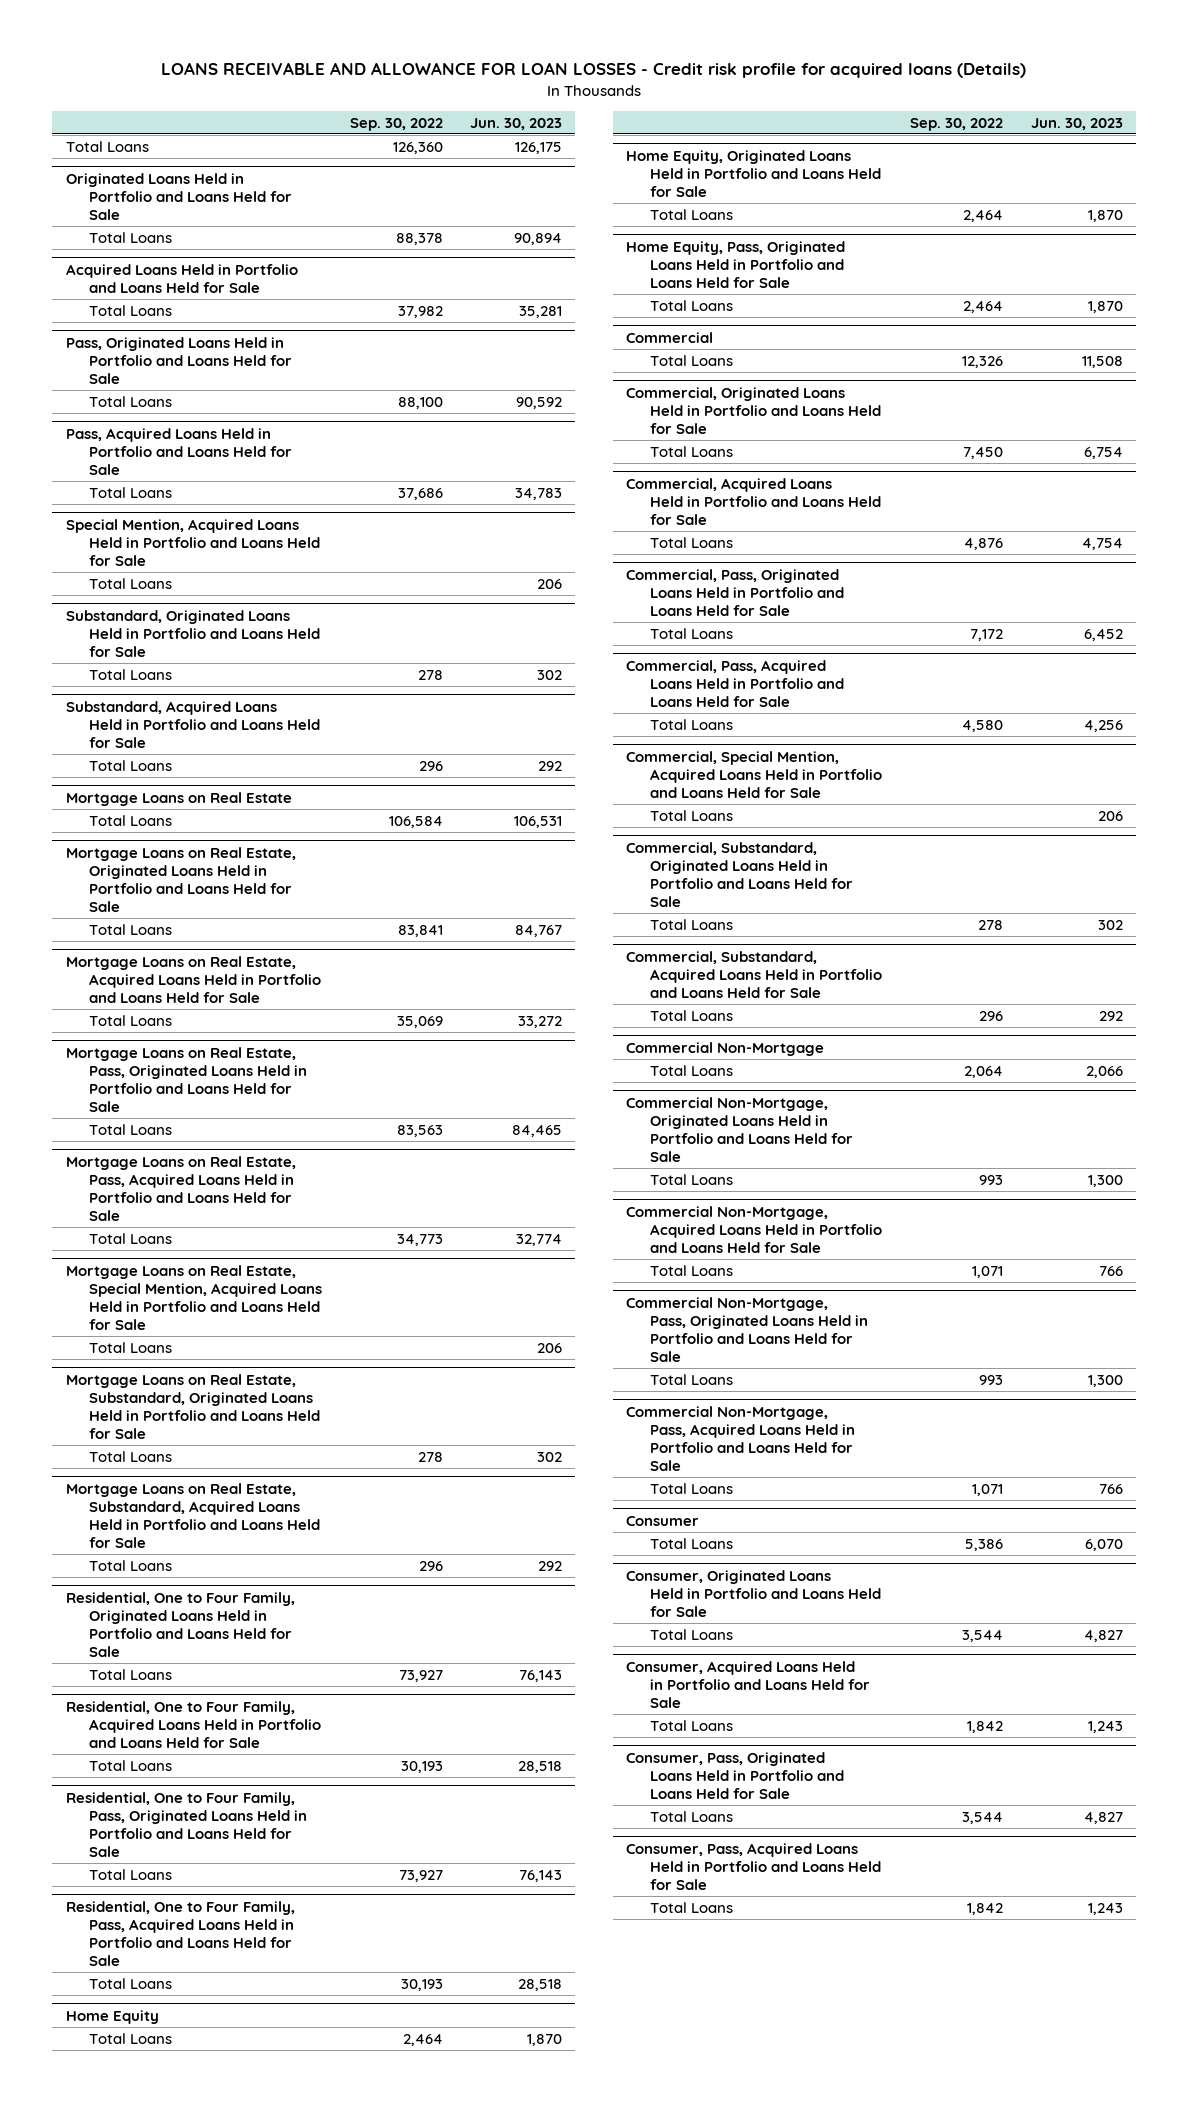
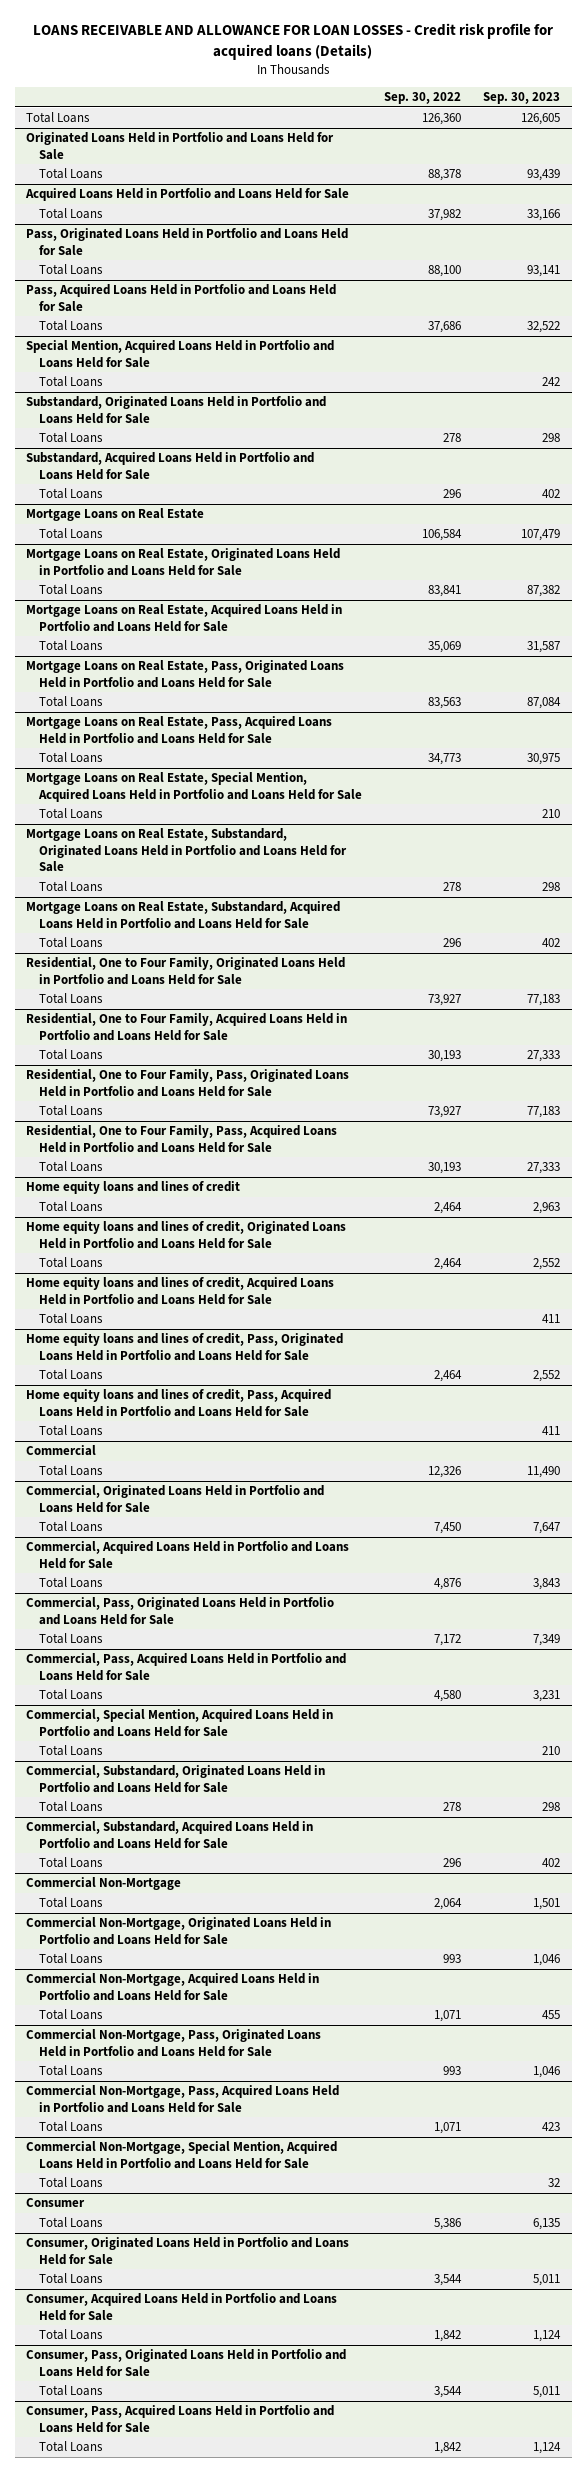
[469,117,562,130] Jun. 30, 2023 -> none
none -> [483,92,561,105] Sep. 30, 2023
[65,2010,159,2025] Home Equity -> [26,1181,241,1195] Home equity loans and lines of credit
[626,150,882,197] Home Equity, Originated Loans Held in Portfolio and Loans Held for Sale -> [26,1221,347,1249] Home equity loans and lines of credit, Originated Loans Held in Portfolio and Loans Held for Sale
none -> [26,1277,335,1305] Home equity loans and lines of credit, Acquired Loans Held in Portfolio and Loans Held for Sale
none -> [38,1313,103,1325] Total Loans
[626,241,846,288] Home Equity, Pass, Originated Loans Held in Portfolio and Loans Held for Sale -> [26,1333,344,1361] Home equity loans and lines of credit, Pass, Originated Loans Held in Portfolio and Loans Held for Sale
none -> [26,1389,332,1417] Home equity loans and lines of credit, Pass, Acquired Loans Held in Portfolio and Loans Held for Sale
none -> [38,1425,103,1437] Total Loans
none -> [26,2141,338,2169] Commercial Non-Mortgage, Special Mention, Acquired Loans Held in Portfolio and Loans Held for Sale
none -> [38,2177,103,2189] Total Loans

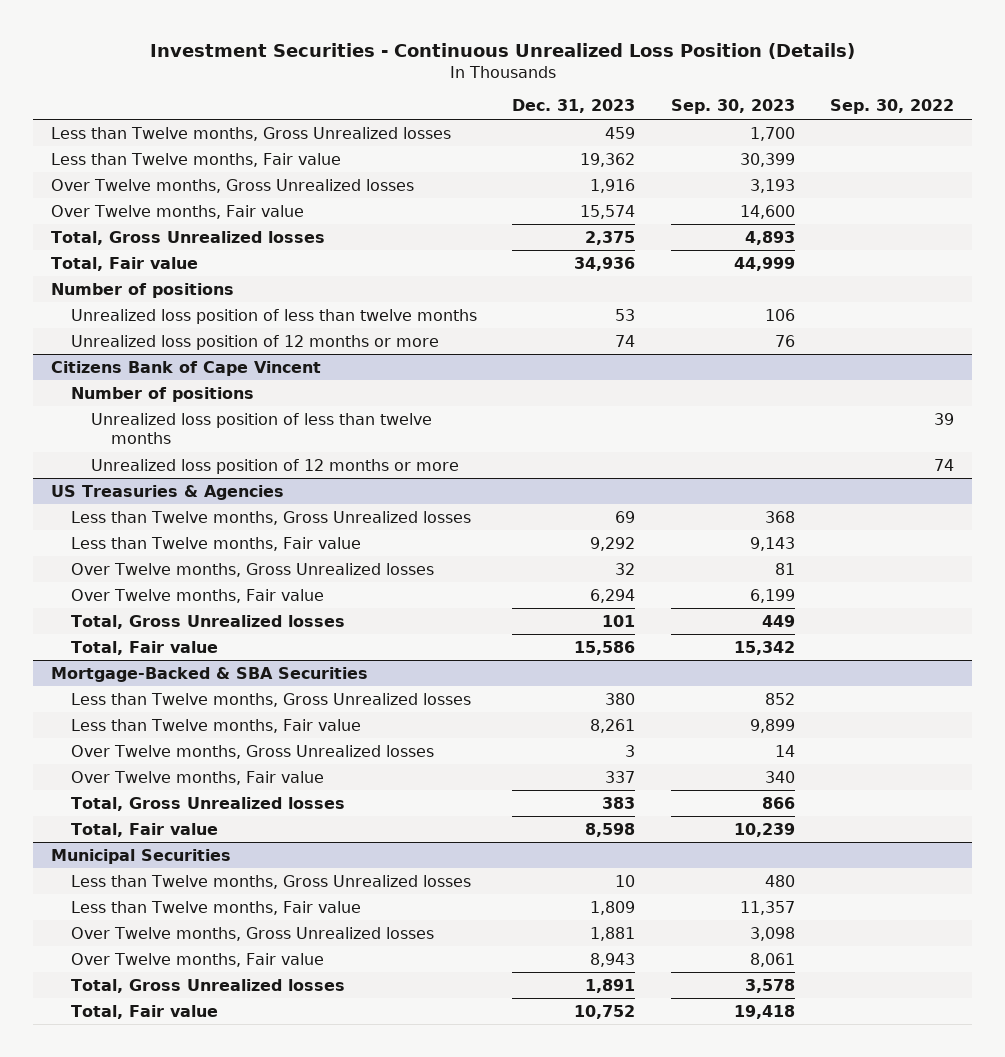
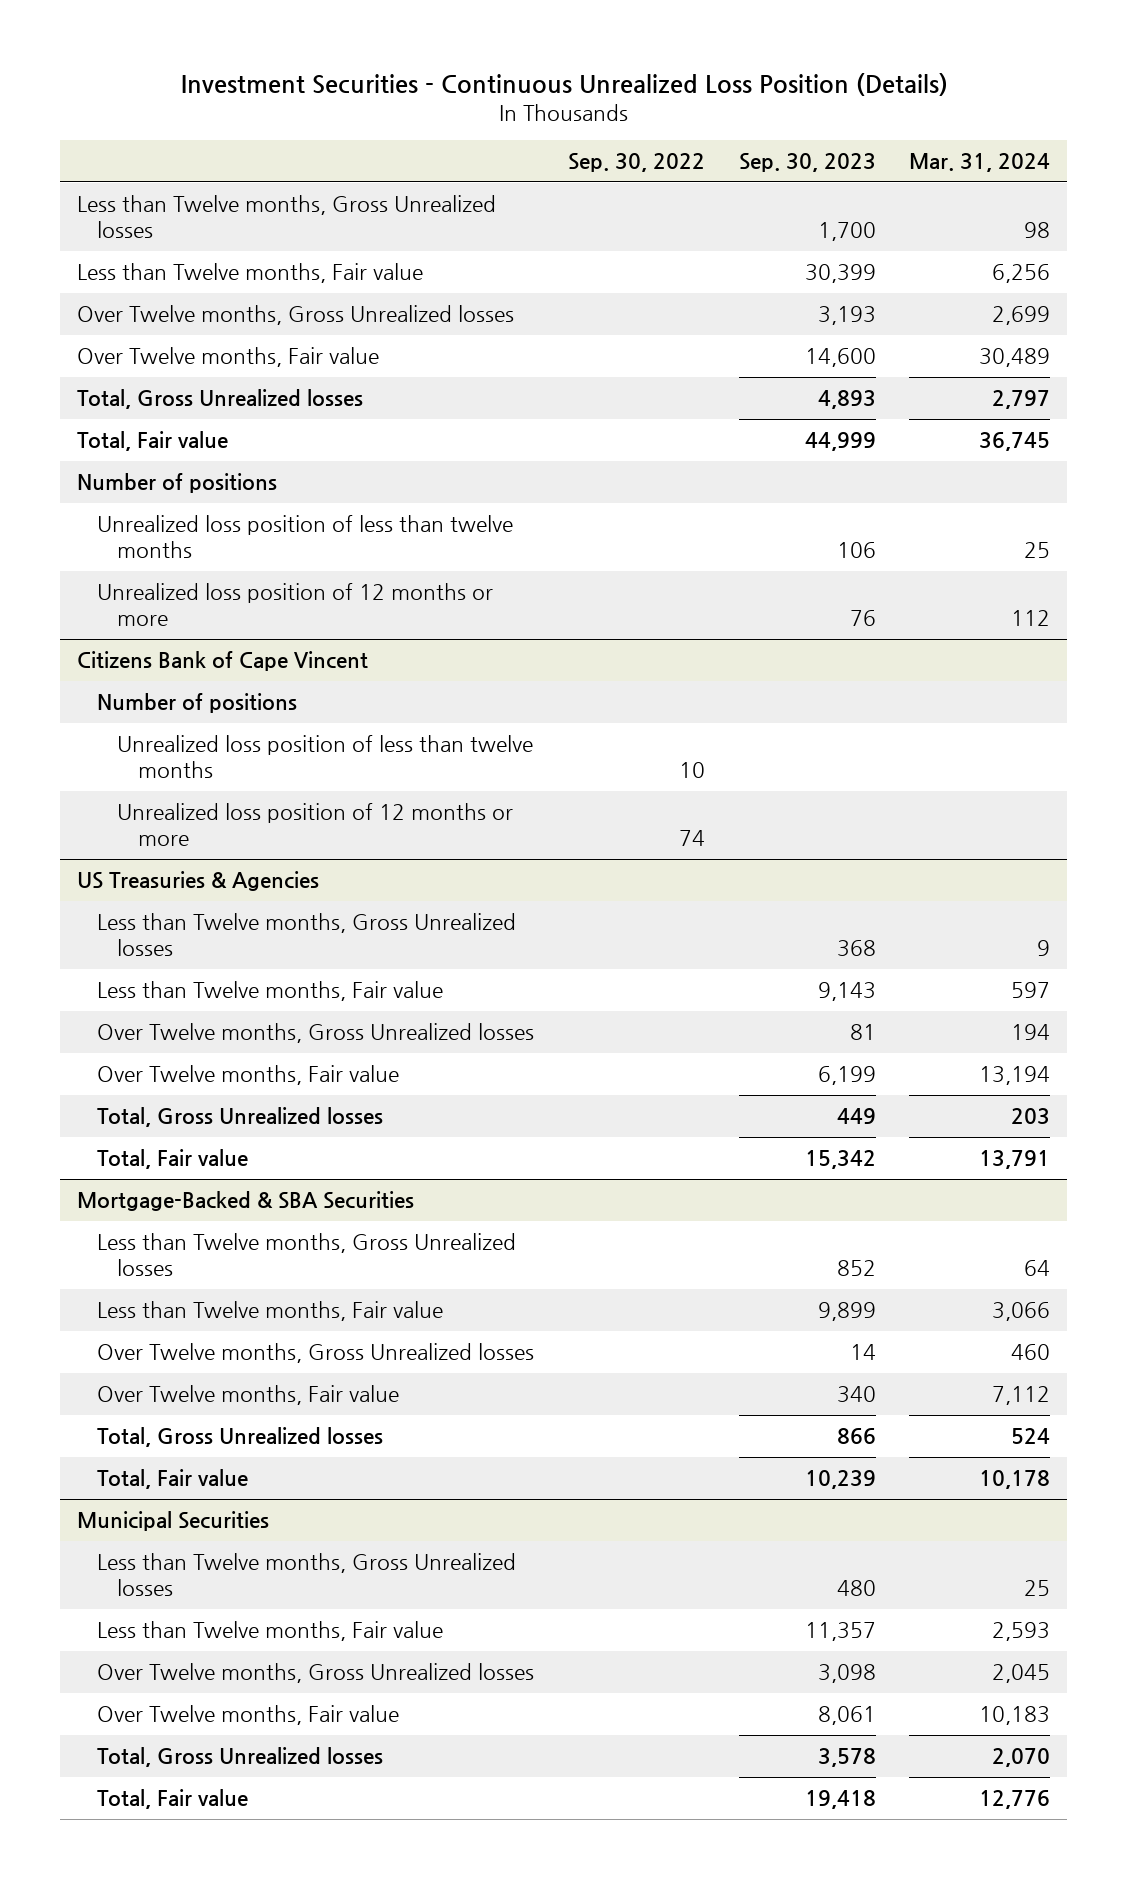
[512,99,636,114] Dec. 31, 2023 -> none
none -> [909,153,1051,173] Mar. 31, 2024
[934,412,955,425] 39 -> [678,761,705,778] 10

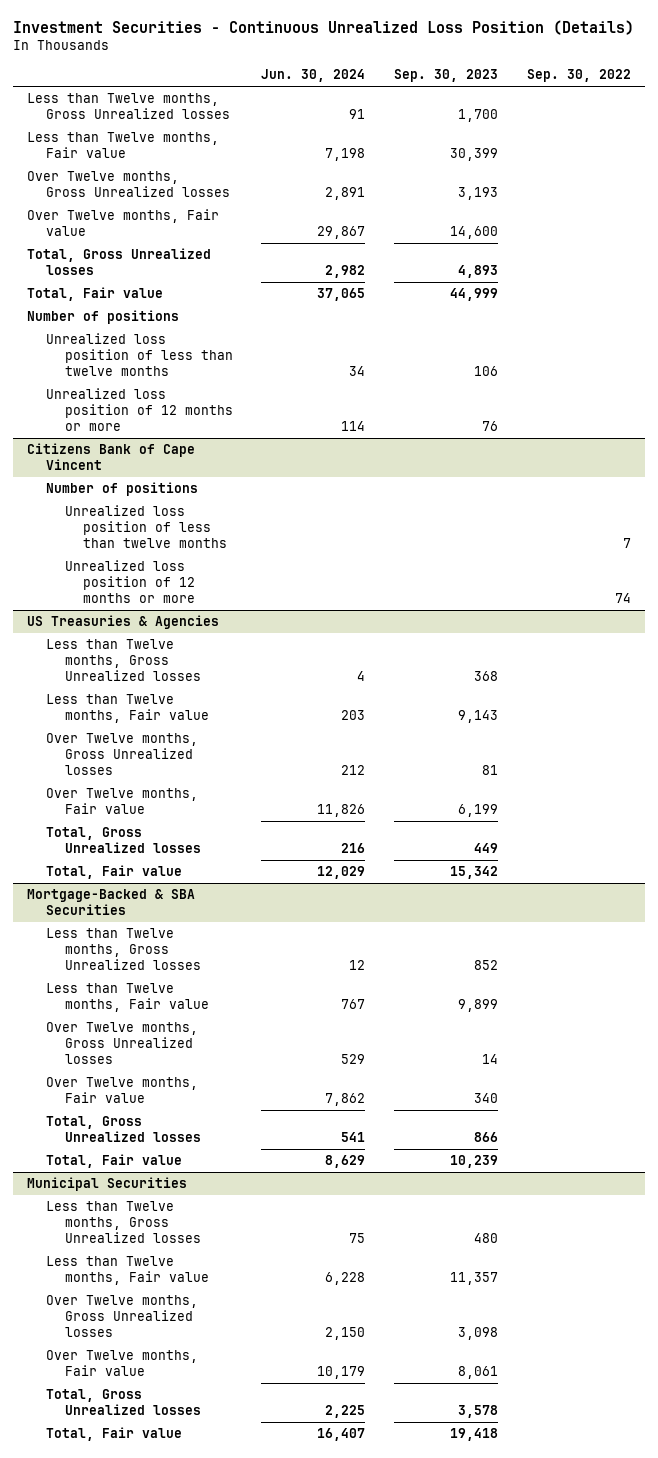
[909,153,1051,173] Mar. 31, 2024 -> none
none -> [261,69,366,83] Jun. 30, 2024
[678,761,705,778] 10 -> [622,538,631,549] 7

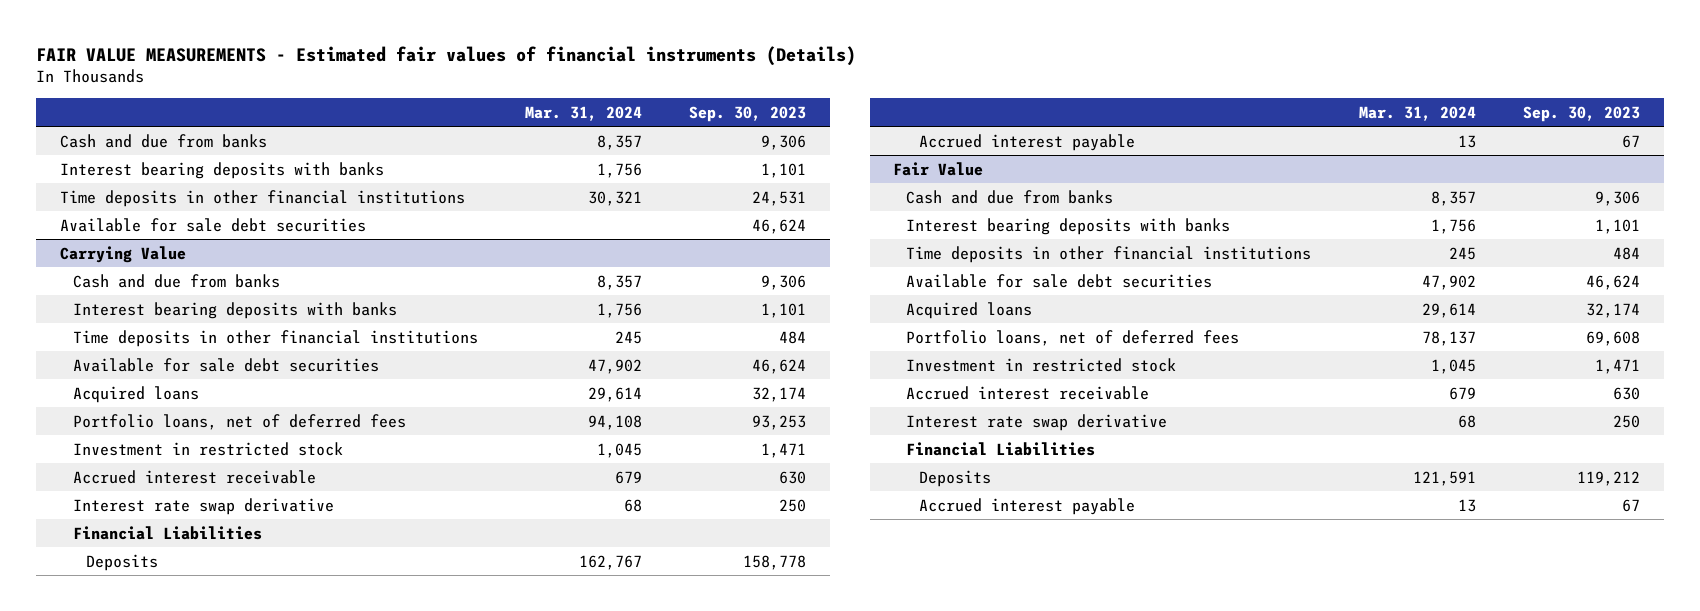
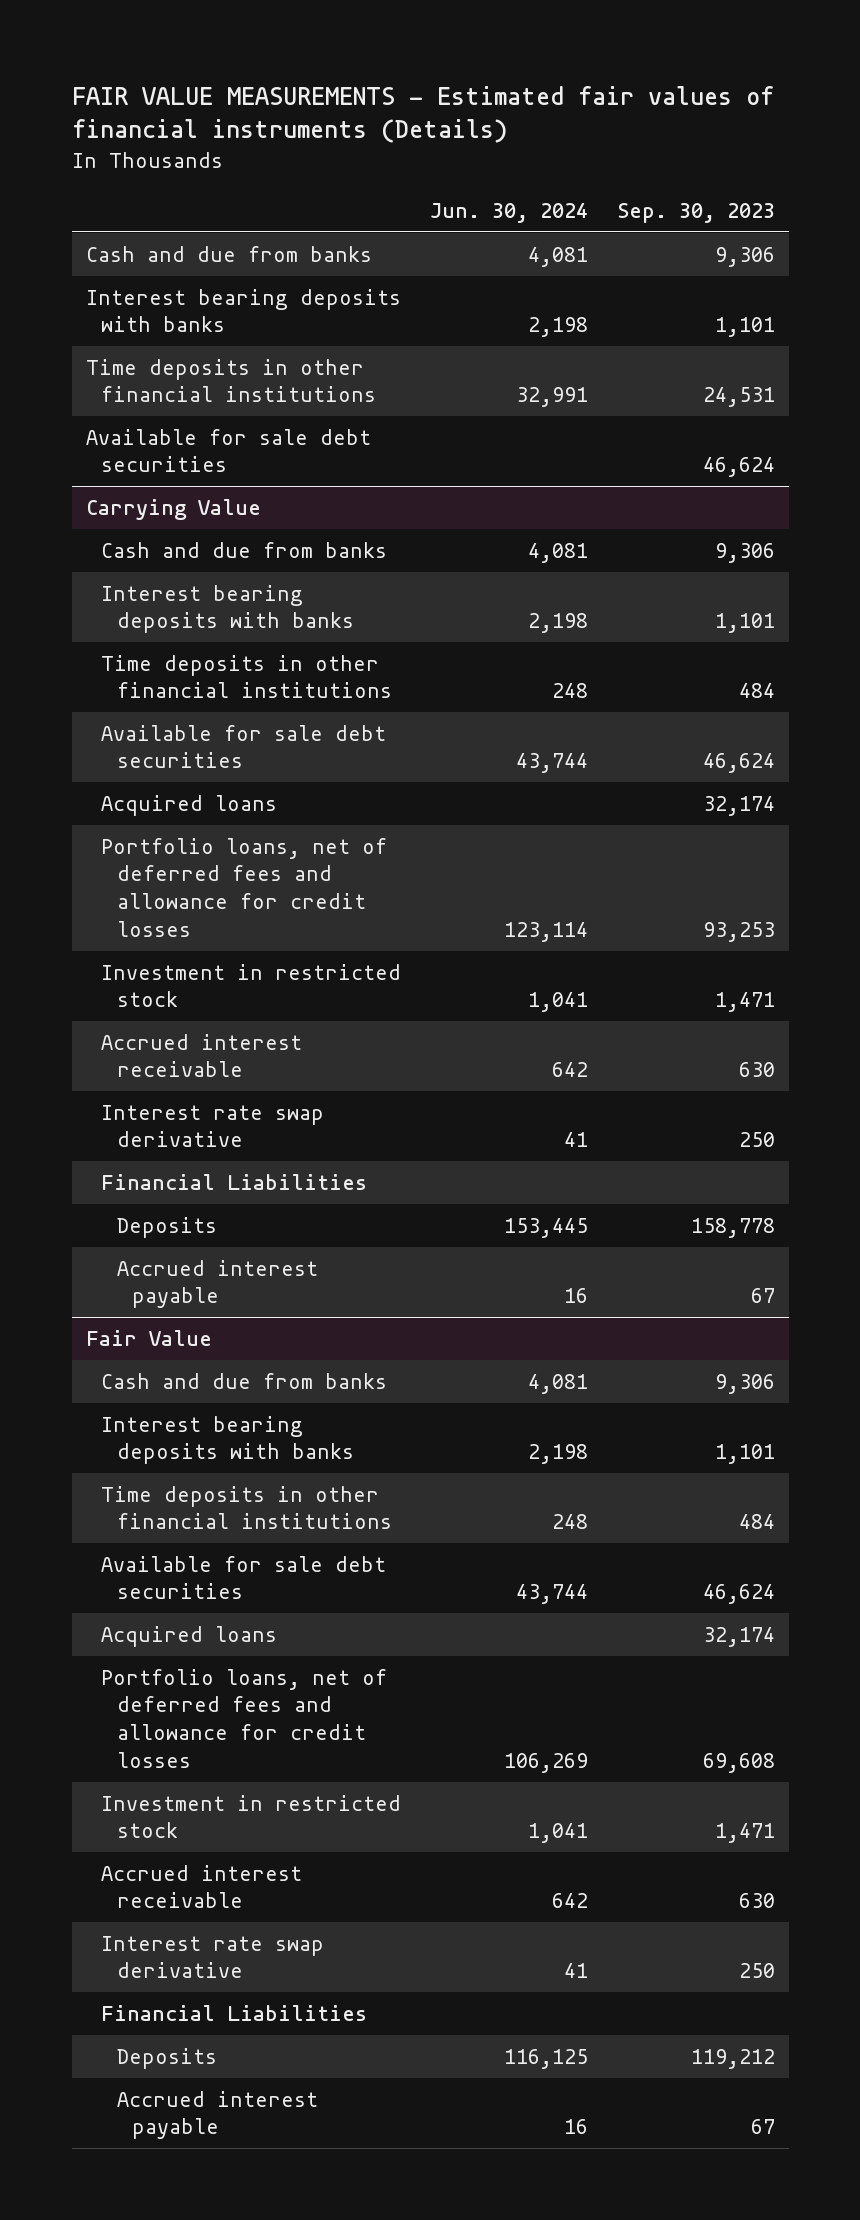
[525,105,643,121] Mar. 31, 2024 -> none
none -> [429,202,588,223] Jun. 30, 2024
[72,413,406,430] Portfolio loans, net of deferred fees -> [101,837,388,937] Portfolio loans, net of deferred fees and allowance for credit losses
[906,329,1240,346] Portfolio loans, net of deferred fees -> [101,1668,388,1768] Portfolio loans, net of deferred fees and allowance for credit losses

